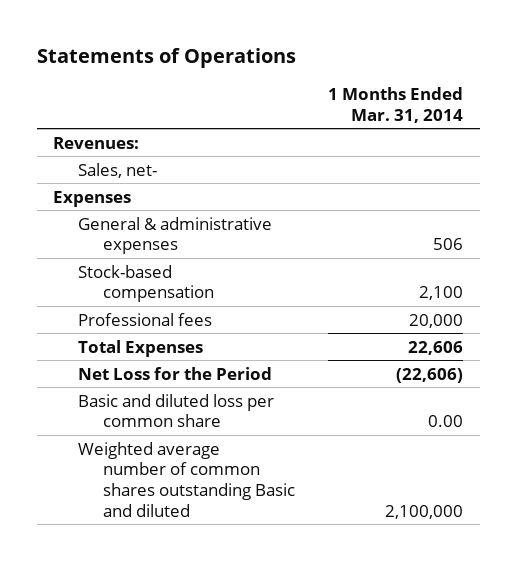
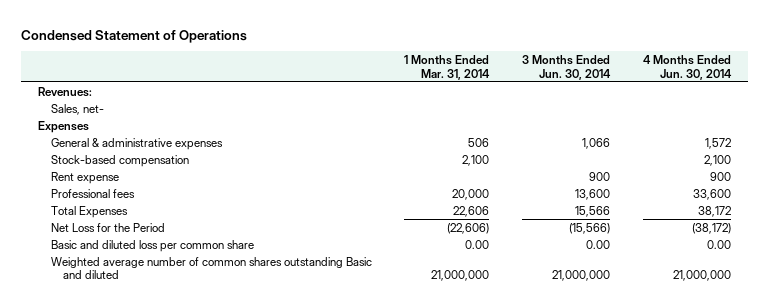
[36,48,296,69] Statements of Operations -> [21,29,248,43] Condensed Statement of Operations
none -> [522,54,612,80] 3 Months Ended Jun. 30, 2014
none -> [643,54,733,80] 4 Months Ended Jun. 30, 2014
none -> [50,171,119,184] Rent expense
[385,504,464,519] 2,100,000 -> [431,270,490,282] 21,000,000

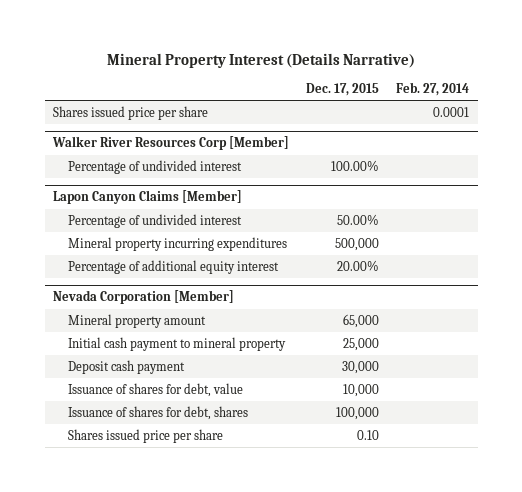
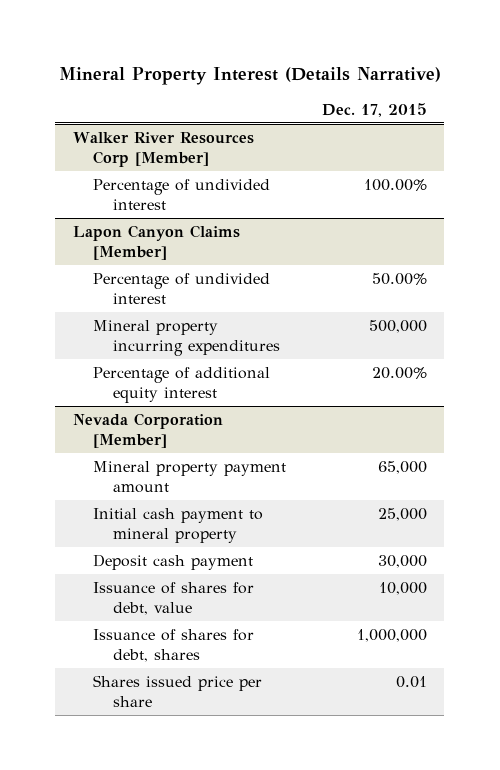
[396,82,470,97] Feb. 27, 2014 -> none
[53,105,209,120] Shares issued price per share -> none
[67,313,206,328] Mineral property amount -> [93,460,287,493] Mineral property payment amount
[336,406,380,420] 100,000 -> [356,628,427,642] 1,000,000
[357,429,380,440] 0.10 -> [395,675,427,688] 0.01

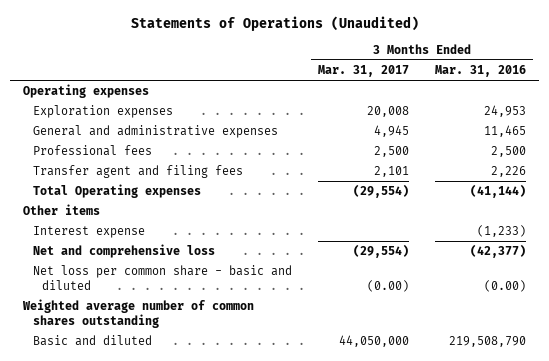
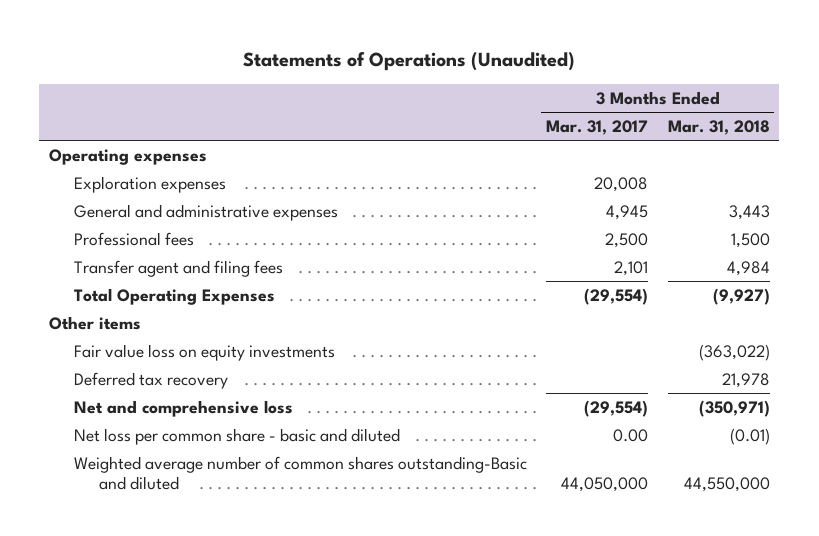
[434,65,526,78] Mar. 31, 2016 -> none
none -> [667,119,770,135] Mar. 31, 2018
[32,184,201,199] Total Operating expenses -> [74,287,276,305] Total Operating Expenses
[32,226,145,239] Interest expense -> none
none -> [74,343,336,361] Fair value loss on equity investments
none -> [74,371,229,389] Deferred tax recovery
[22,299,255,329] Weighted average number of common shares outstanding -> none
[366,280,409,293] (0.00) -> [613,428,649,442] 0.00
[32,335,152,347] Basic and diluted -> [74,455,528,491] Weighted average number of common shares outstanding-Basic and diluted

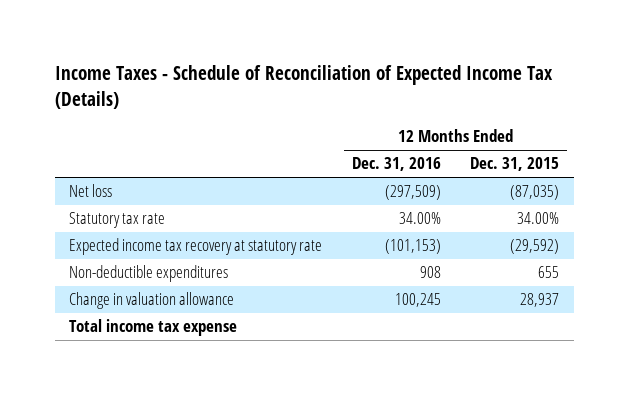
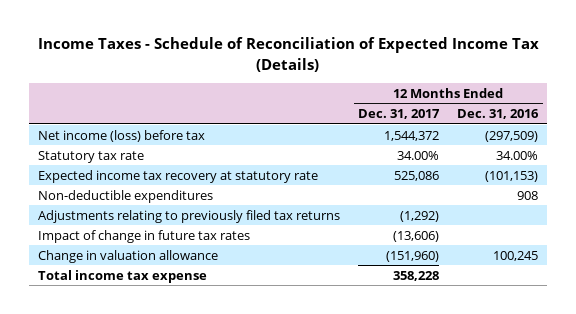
[470,157,560,172] Dec. 31, 2015 -> none
none -> [358,109,441,120] Dec. 31, 2017
[69,184,113,198] Net loss -> [37,129,205,142] Net income (loss) before tax
none -> [37,209,340,223] Adjustments relating to previously filed tax returns
none -> [37,229,250,243] Impact of change in future tax rates

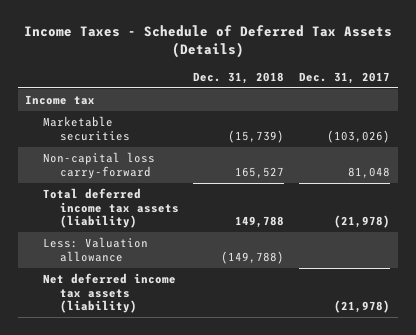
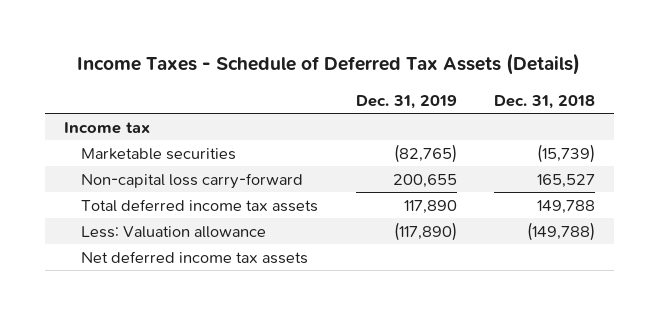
[299,71,391,84] Dec. 31, 2017 -> none
none -> [355,94,457,109] Dec. 31, 2019
[42,188,179,229] Total deferred income tax assets (liability) -> [80,198,318,212] Total deferred income tax assets
[42,273,176,314] Net deferred income tax assets (liability) -> [80,250,308,264] Net deferred income tax assets

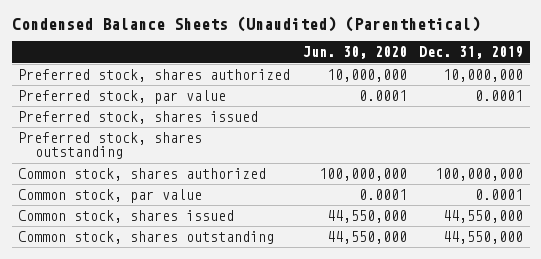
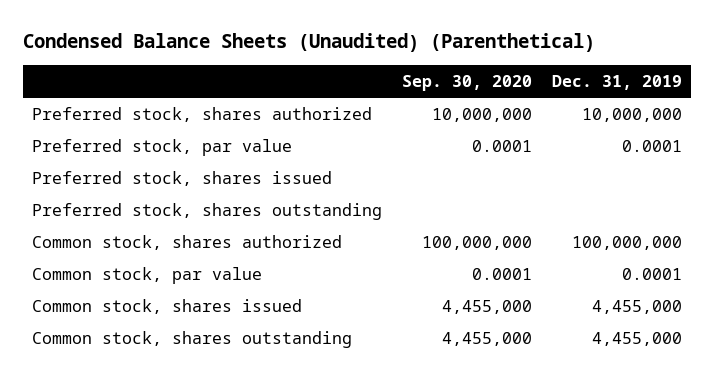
[302,46,407,60] Jun. 30, 2020 -> none
none -> [401,75,532,92] Sep. 30, 2020
[443,210,524,224] 44,550,000 -> [591,300,682,315] 4,455,000
[443,231,524,245] 44,550,000 -> [591,332,682,347] 4,455,000

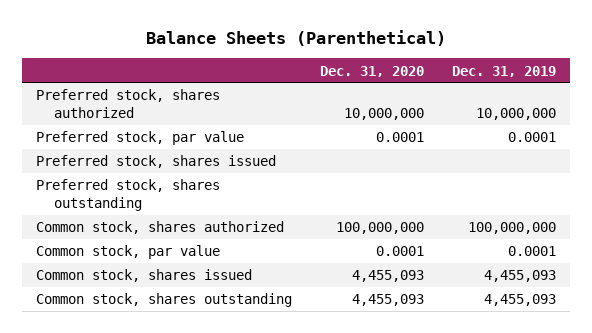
[22,33,595,53] Condensed Balance Sheets (Unaudited) (Parenthetical) -> [146,30,447,47] Balance Sheets (Parenthetical)
[401,75,532,92] Sep. 30, 2020 -> none
none -> [320,65,425,77] Dec. 31, 2020
[591,300,682,315] 4,455,000 -> [484,270,557,283] 4,455,093
[591,332,682,347] 4,455,000 -> [484,294,557,307] 4,455,093

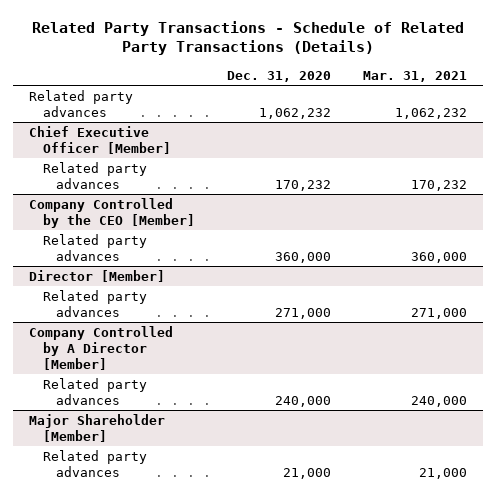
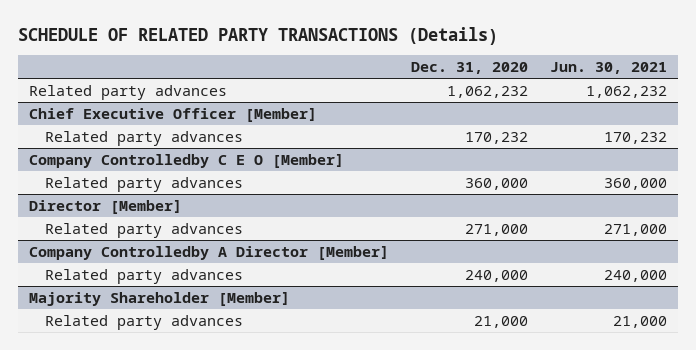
[31,20,464,56] Related Party Transactions - Schedule of Related Party Transactions (Details) -> [17,26,498,45] SCHEDULE OF RELATED PARTY TRANSACTIONS (Details)
[362,70,467,82] Mar. 31, 2021 -> none
none -> [549,62,667,75] Jun. 30, 2021
[29,197,195,228] Company Controlled by the CEO [Member] -> [28,153,344,168] Company Controlledby C E O [Member]
[29,325,174,370] Company Controlled by A Director [Member] -> [28,245,389,260] Company Controlledby A Director [Member]
[29,413,166,442] Major Shareholder [Member] -> [28,291,290,306] Majority Shareholder [Member]

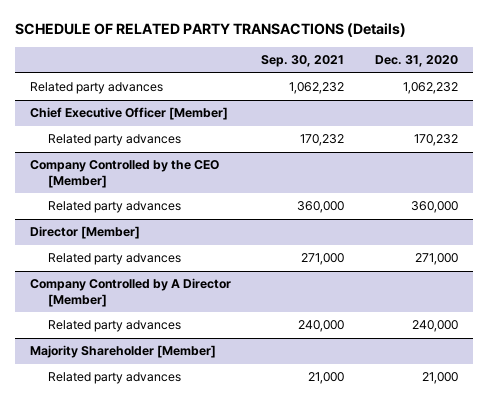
[549,62,667,75] Jun. 30, 2021 -> none
none -> [261,55,345,68] Sep. 30, 2021
[28,153,344,168] Company Controlledby C E O [Member] -> [30,160,220,189] Company Controlled by the CEO [Member]
[28,245,389,260] Company Controlledby A Director [Member] -> [30,278,232,308] Company Controlled by A Director [Member]

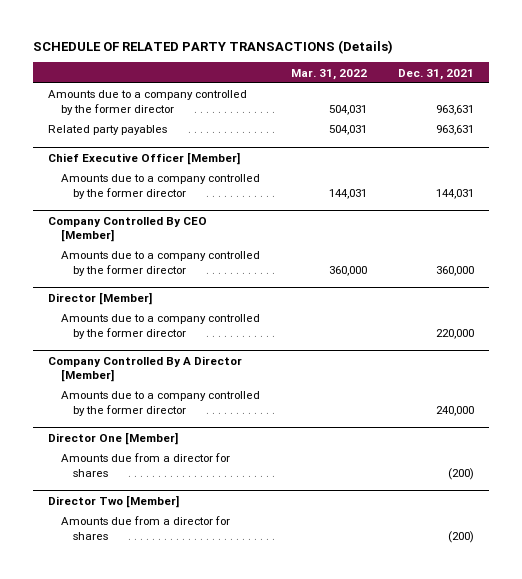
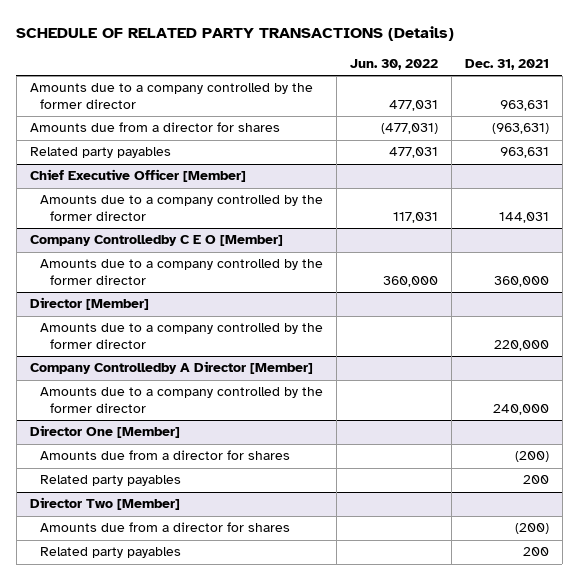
[290,68,367,80] Mar. 31, 2022 -> none
none -> [349,59,438,71] Jun. 30, 2022
none -> [29,122,280,133] Amounts due from a director for shares
[48,216,208,243] Company Controlled By CEO [Member] -> [29,235,283,247] Company Controlledby C E O [Member]
[48,355,243,383] Company Controlled By A Director [Member] -> [29,361,313,375] Company Controlledby A Director [Member]
none -> [39,475,181,487] Related party payables
none -> [39,547,181,559] Related party payables

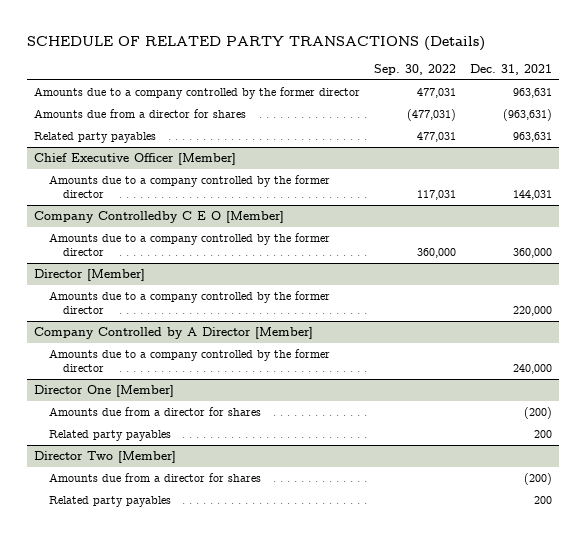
[349,59,438,71] Jun. 30, 2022 -> none
none -> [374,64,457,76] Sep. 30, 2022
[29,361,313,375] Company Controlledby A Director [Member] -> [34,327,314,340] Company Controlled by A Director [Member]

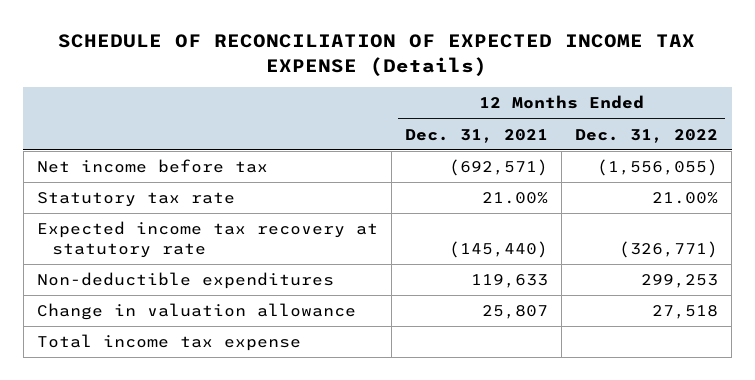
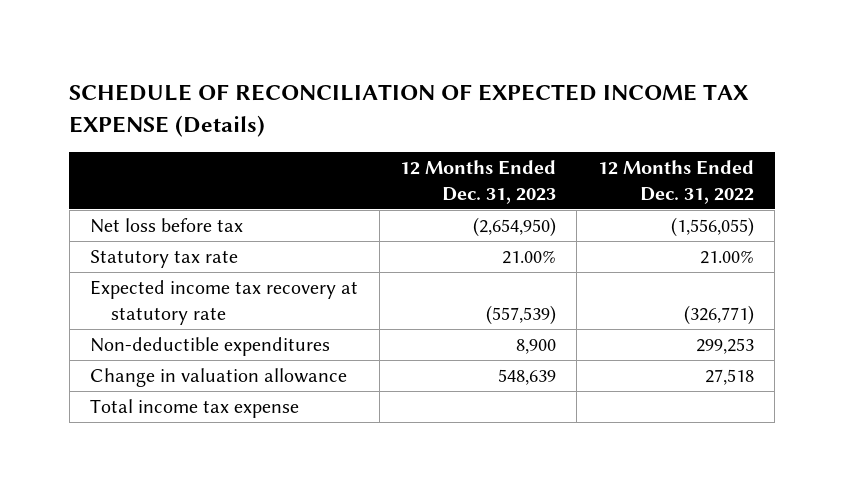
[404,128,548,143] Dec. 31, 2021 -> none
none -> [400,159,557,204] 12 Months Ended Dec. 31, 2023
[36,159,268,174] Net income before tax -> [90,218,244,234] Net loss before tax

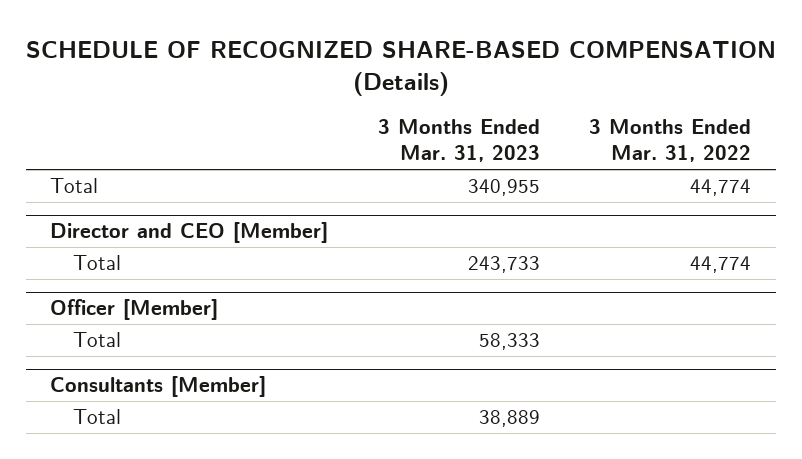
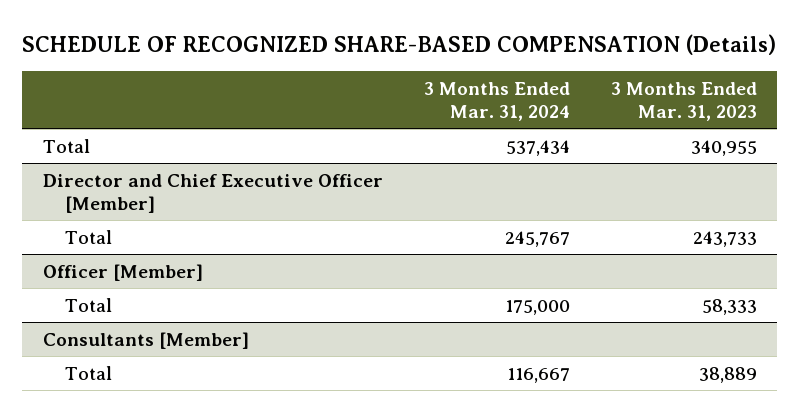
[589,119,752,163] 3 Months Ended Mar. 31, 2022 -> none
none -> [423,81,570,121] 3 Months Ended Mar. 31, 2024
[50,222,329,244] Director and CEO [Member] -> [42,173,383,213] Director and Chief Executive Officer [Member]

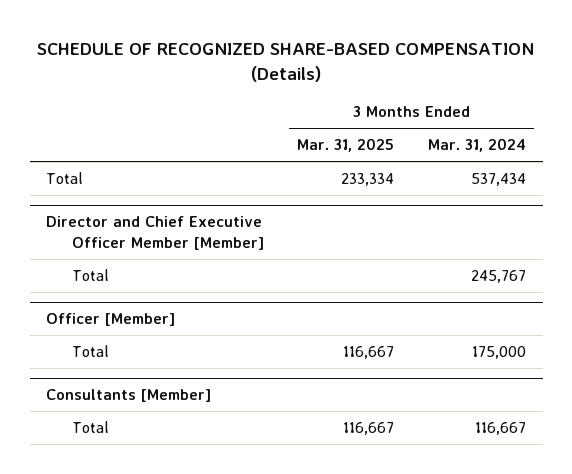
[610,81,757,121] 3 Months Ended Mar. 31, 2023 -> none
none -> [297,138,395,153] Mar. 31, 2025
[42,173,383,213] Director and Chief Executive Officer [Member] -> [46,216,264,250] Director and Chief Executive Officer Member [Member]

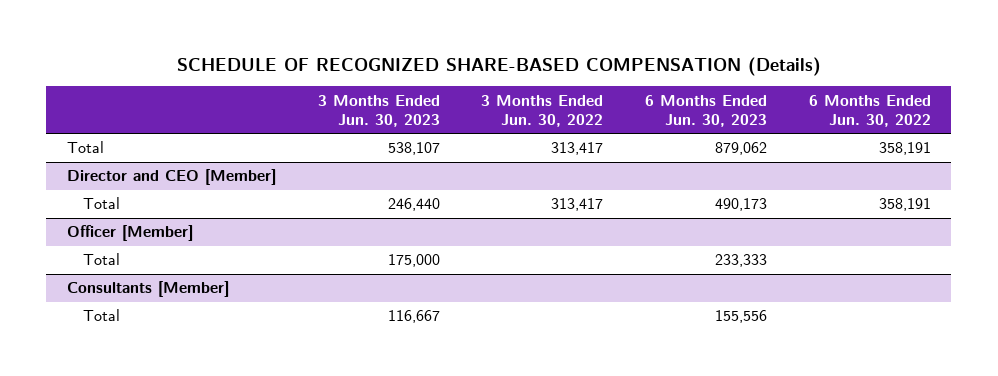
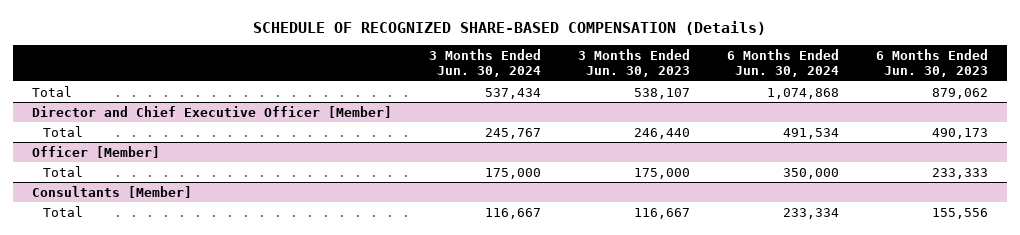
[481,94,604,127] 3 Months Ended Jun. 30, 2022 -> none
[808,94,931,127] 6 Months Ended Jun. 30, 2022 -> none
none -> [428,48,541,78] 3 Months Ended Jun. 30, 2024
none -> [727,48,840,78] 6 Months Ended Jun. 30, 2024
[66,169,276,186] Director and CEO [Member] -> [31,105,392,118] Director and Chief Executive Officer [Member]

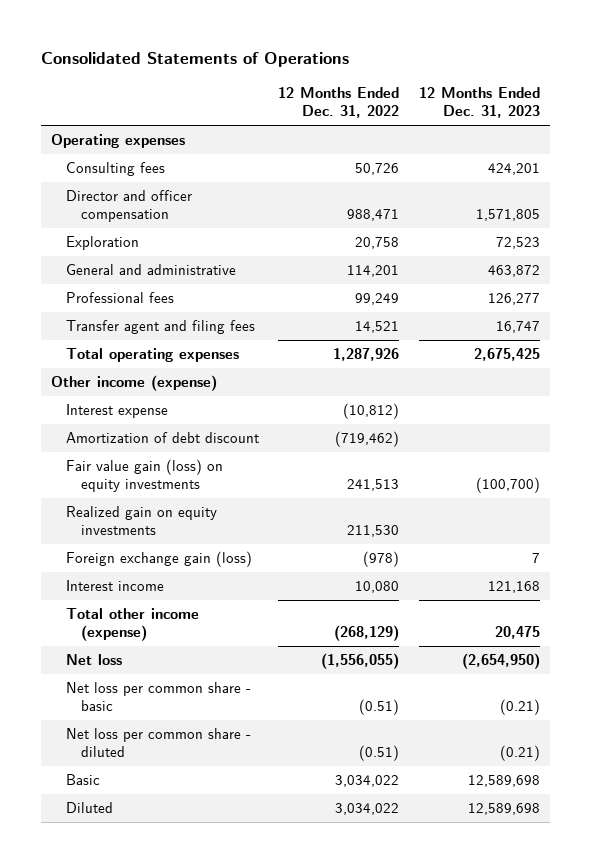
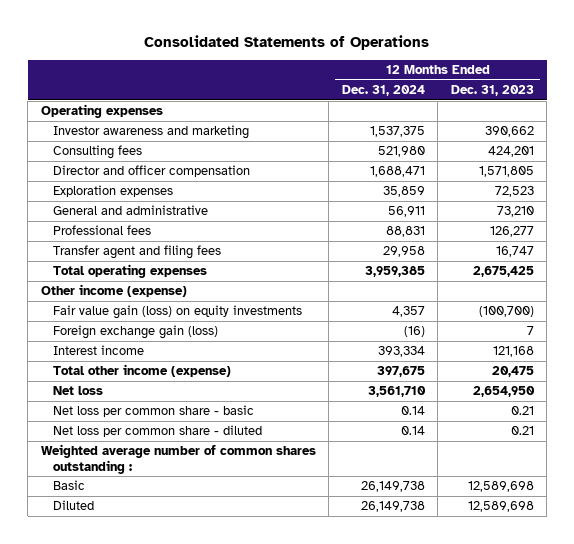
[278,86,400,119] 12 Months Ended Dec. 31, 2022 -> none
none -> [341,85,425,97] Dec. 31, 2024
none -> [52,125,249,140] Investor awareness and marketing
[65,236,139,251] Exploration -> [52,185,173,198] Exploration expenses
[487,265,540,278] 463,872 -> [496,206,534,218] 73,210
[65,404,168,419] Interest expense -> none
[65,432,259,444] Amortization of debt discount -> none
[65,506,217,536] Realized gain on equity investments -> none
[461,653,540,670] (2,654,950) -> [472,386,535,398] 2,654,950
[499,699,540,716] (0.21) -> [510,406,534,416] 0.21
[499,745,540,762] (0.21) -> [510,426,534,436] 0.21
none -> [40,444,316,474] Weighted average number of common shares outstanding :

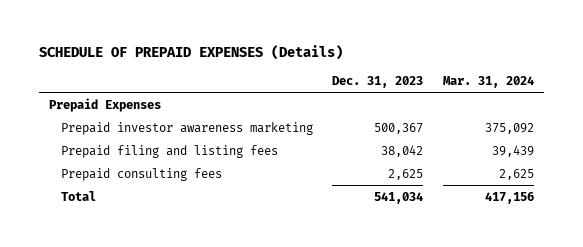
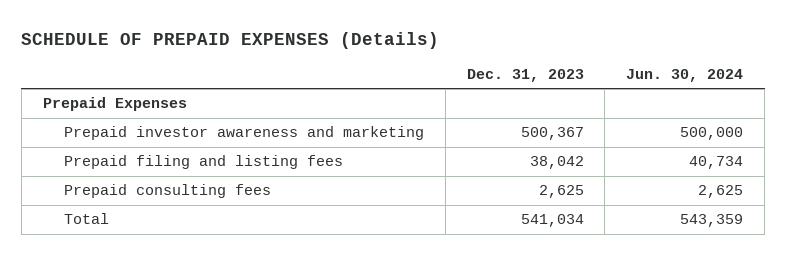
[443,75,535,88] Mar. 31, 2024 -> none
none -> [626,69,744,83] Jun. 30, 2024
[60,121,313,135] Prepaid investor awareness marketing -> [64,126,425,141] Prepaid investor awareness and marketing

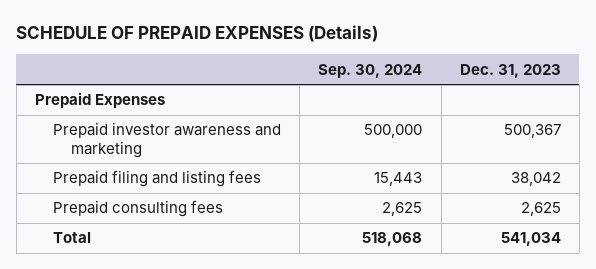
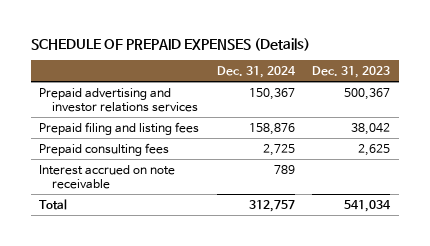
[318,63,423,78] Sep. 30, 2024 -> none
none -> [216,65,296,78] Dec. 31, 2024
[34,92,165,109] Prepaid Expenses -> none
[53,122,282,158] Prepaid investor awareness and marketing -> [39,87,198,113] Prepaid advertising and investor relations services
none -> [39,164,176,190] Interest accrued on note receivable

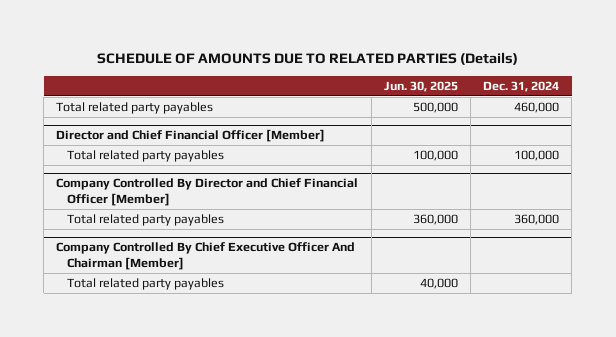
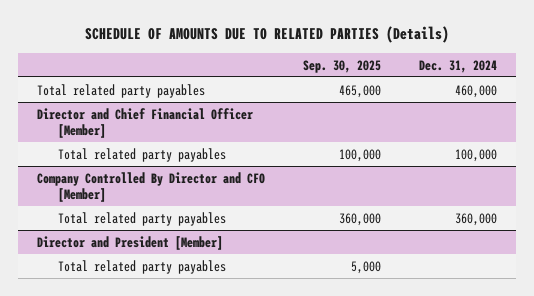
[383,81,458,93] Jun. 30, 2025 -> none
none -> [302,59,381,73] Sep. 30, 2025
[56,178,359,207] Company Controlled By Director and Chief Financial Officer [Member] -> [36,171,265,202] Company Controlled By Director and CFO [Member]
[56,242,356,271] Company Controlled By Chief Executive Officer And Chairman [Member] -> none
none -> [36,235,223,250] Director and President [Member]

